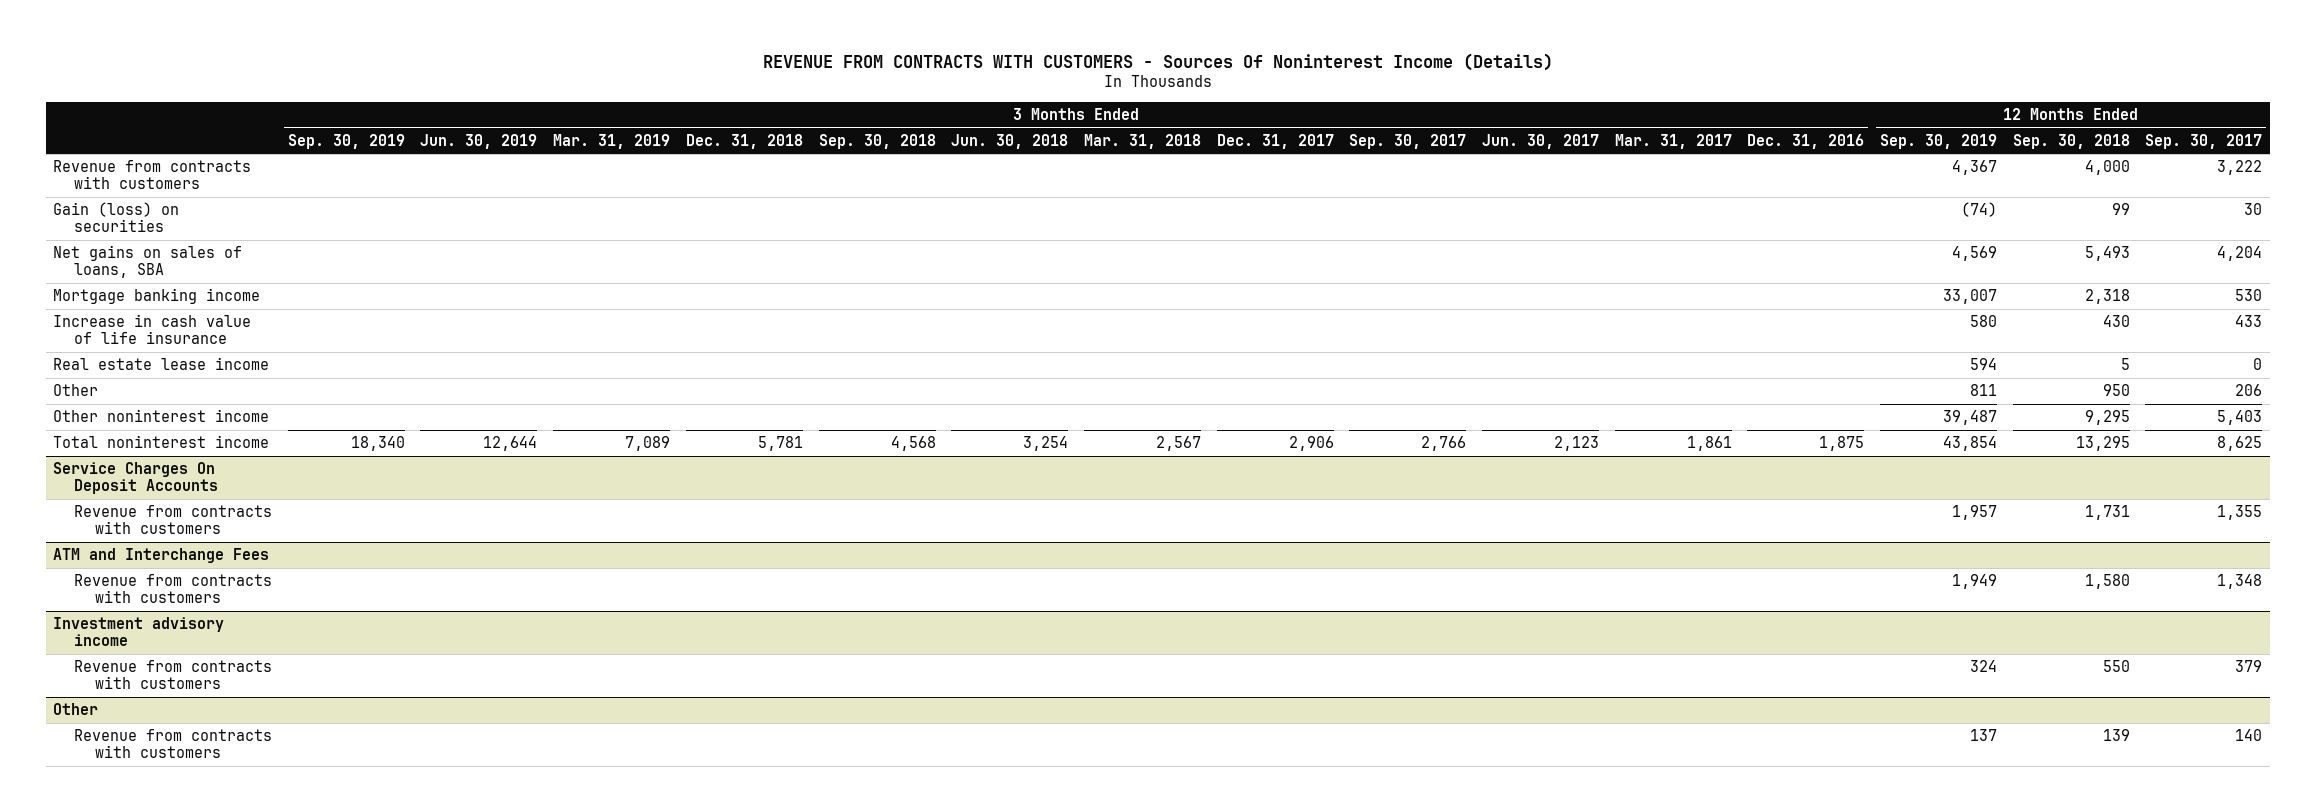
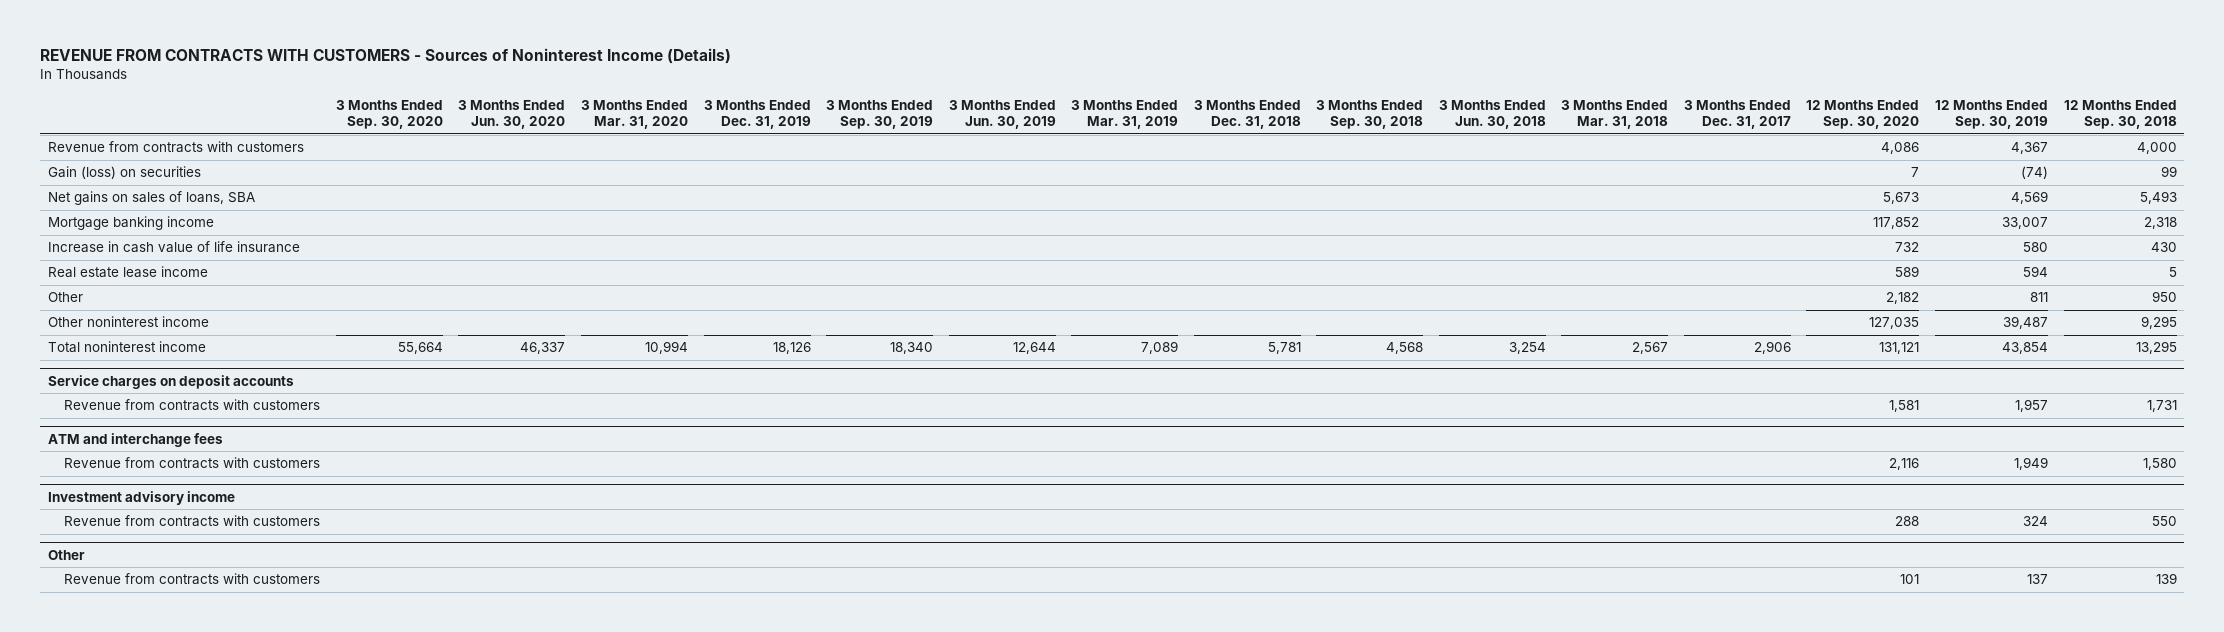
[762,52,1553,71] REVENUE FROM CONTRACTS WITH CUSTOMERS - Sources Of Noninterest Income (Details) -> [39,47,731,64] REVENUE FROM CONTRACTS WITH CUSTOMERS - Sources of Noninterest Income (Details)
[1349,133,1467,149] Sep. 30, 2017 -> none
[1481,133,1599,149] Jun. 30, 2017 -> none
[1614,133,1732,149] Mar. 31, 2017 -> none
[1747,133,1865,149] Dec. 31, 2016 -> none
[2145,133,2263,149] Sep. 30, 2017 -> none
none -> [335,99,443,130] 3 Months Ended Sep. 30, 2020
none -> [458,99,566,130] 3 Months Ended Jun. 30, 2020
none -> [581,99,689,130] 3 Months Ended Mar. 31, 2020
none -> [703,99,811,130] 3 Months Ended Dec. 31, 2019
none -> [1806,99,1920,130] 12 Months Ended Sep. 30, 2020
[53,462,219,495] Service Charges On Deposit Accounts -> [47,374,294,389] Service charges on deposit accounts
[53,548,270,564] ATM and Interchange Fees -> [47,432,223,447] ATM and interchange fees

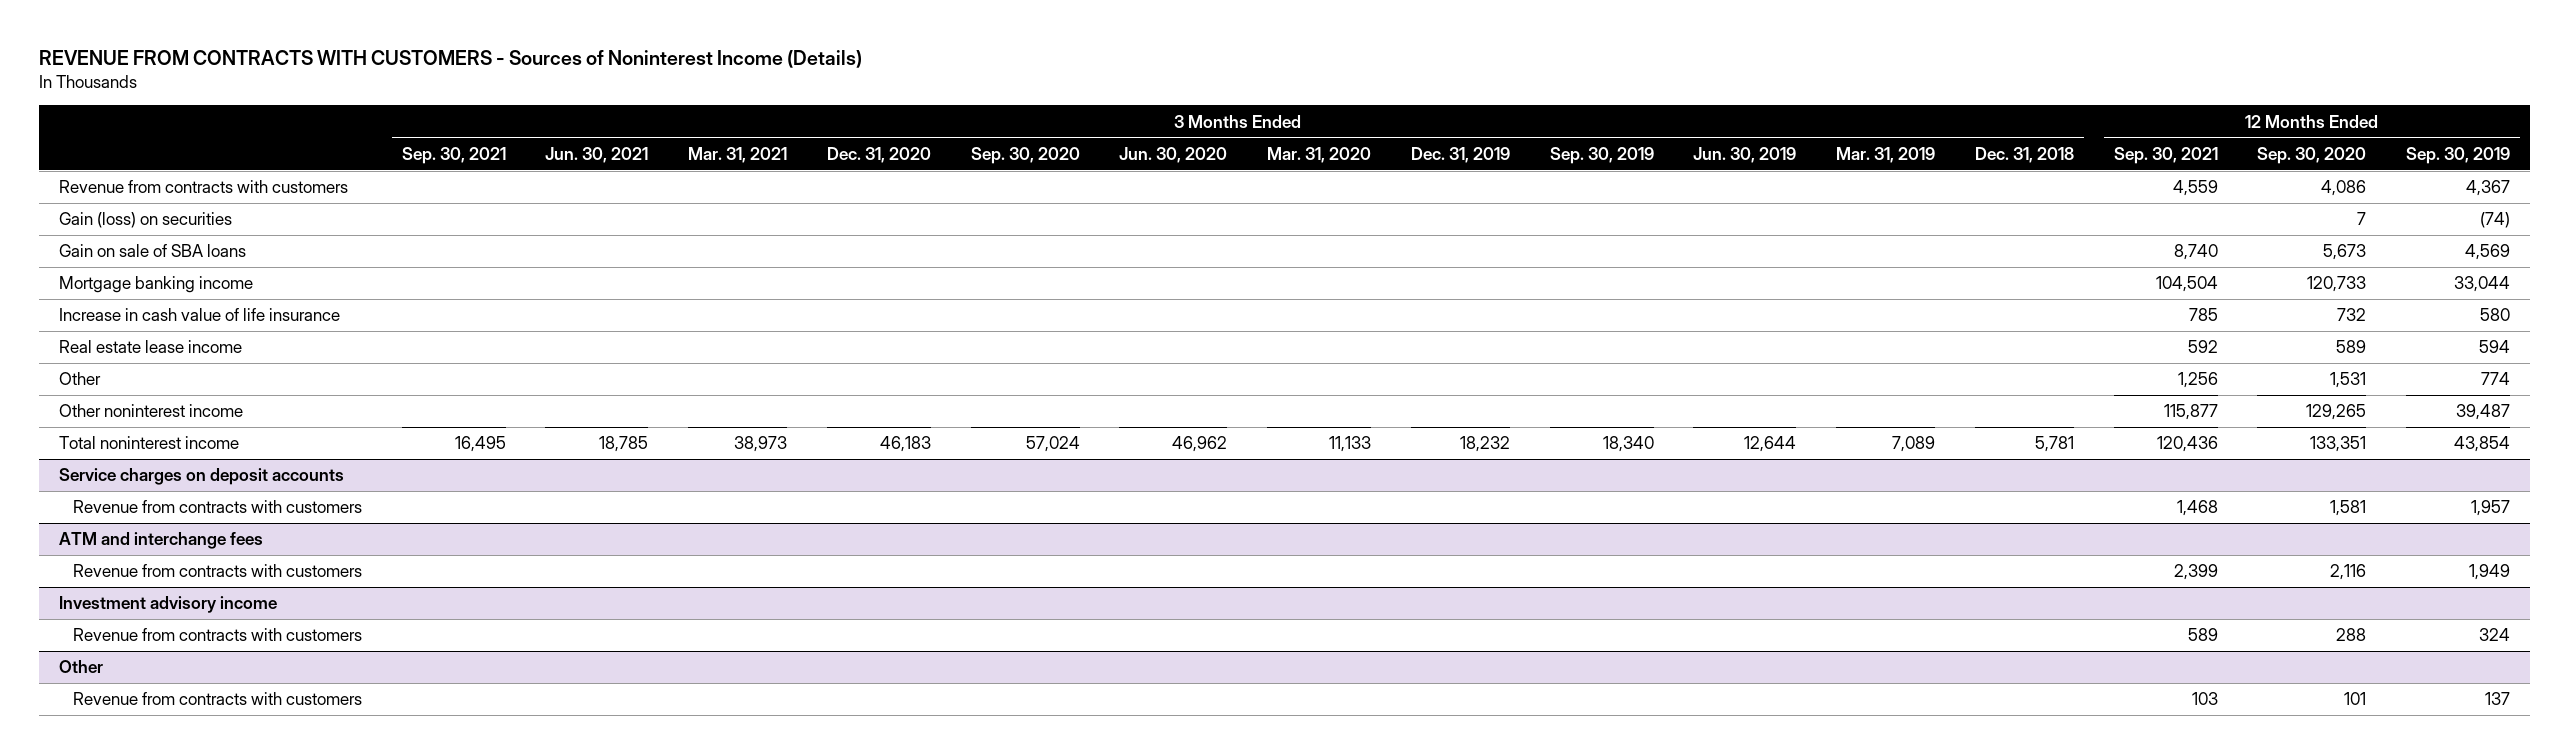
[1316,99,1424,130] 3 Months Ended Sep. 30, 2018 -> none
[1438,99,1546,130] 3 Months Ended Jun. 30, 2018 -> none
[1561,99,1669,130] 3 Months Ended Mar. 31, 2018 -> none
[1683,99,1791,130] 3 Months Ended Dec. 31, 2017 -> none
[2063,99,2177,130] 12 Months Ended Sep. 30, 2018 -> none
none -> [401,146,506,164] Sep. 30, 2021
none -> [545,146,649,163] Jun. 30, 2021
none -> [688,146,788,163] Mar. 31, 2021
none -> [826,146,931,163] Dec. 31, 2020
none -> [2113,146,2218,164] Sep. 30, 2021
[47,191,255,206] Net gains on sales of loans, SBA -> [58,244,246,258] Gain on sale of SBA loans
[1873,217,1920,230] 117,852 -> [2307,276,2367,293] 120,733
[2001,217,2048,230] 33,007 -> [2453,276,2510,293] 33,044
[1886,292,1920,305] 2,182 -> [2330,372,2367,389] 1,531
[2029,292,2048,303] 811 -> [2480,372,2510,386] 774
[1869,317,1920,330] 127,035 -> [2306,404,2367,421] 129,265
[397,342,443,355] 55,664 -> [1025,436,1080,453] 57,024
[520,342,566,355] 46,337 -> [1172,436,1228,453] 46,962
[645,341,689,355] 10,994 -> [1329,436,1372,453] 11,133
[772,342,811,355] 18,126 -> [1459,436,1510,453] 18,232
[1879,342,1920,355] 131,121 -> [2310,436,2367,453] 133,351

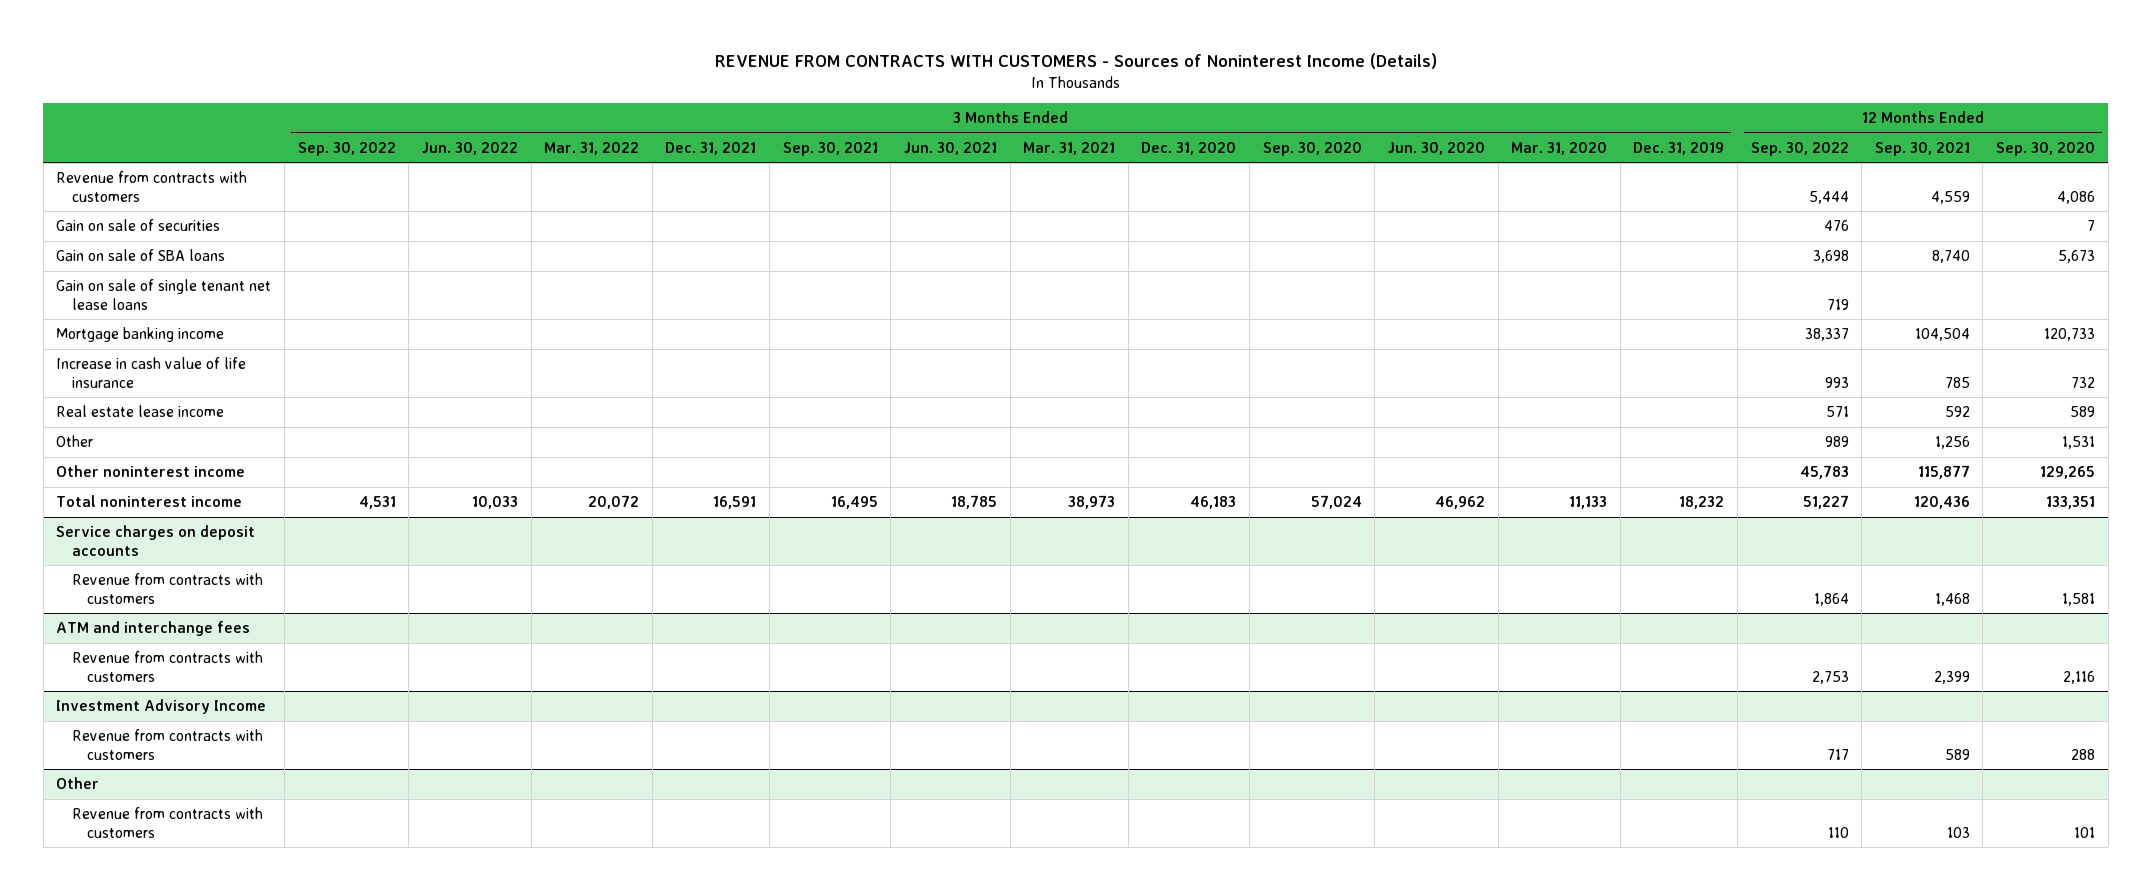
[1549,146,1654,164] Sep. 30, 2019 -> none
[1693,146,1797,163] Jun. 30, 2019 -> none
[1836,146,1936,163] Mar. 31, 2019 -> none
[1974,146,2074,163] Dec. 31, 2018 -> none
[2405,146,2510,164] Sep. 30, 2019 -> none
none -> [297,141,396,156] Sep. 30, 2022
none -> [421,141,518,155] Jun. 30, 2022
none -> [544,141,640,155] Mar. 31, 2022
none -> [665,141,757,155] Dec. 31, 2021
none -> [1750,141,1849,156] Sep. 30, 2022
[58,212,232,229] Gain (loss) on securities -> [56,218,221,231] Gain on sale of securities
none -> [56,278,272,310] Gain on sale of single tenant net lease loans
[58,596,277,614] Investment advisory income -> [56,698,267,714] Investment Advisory Income

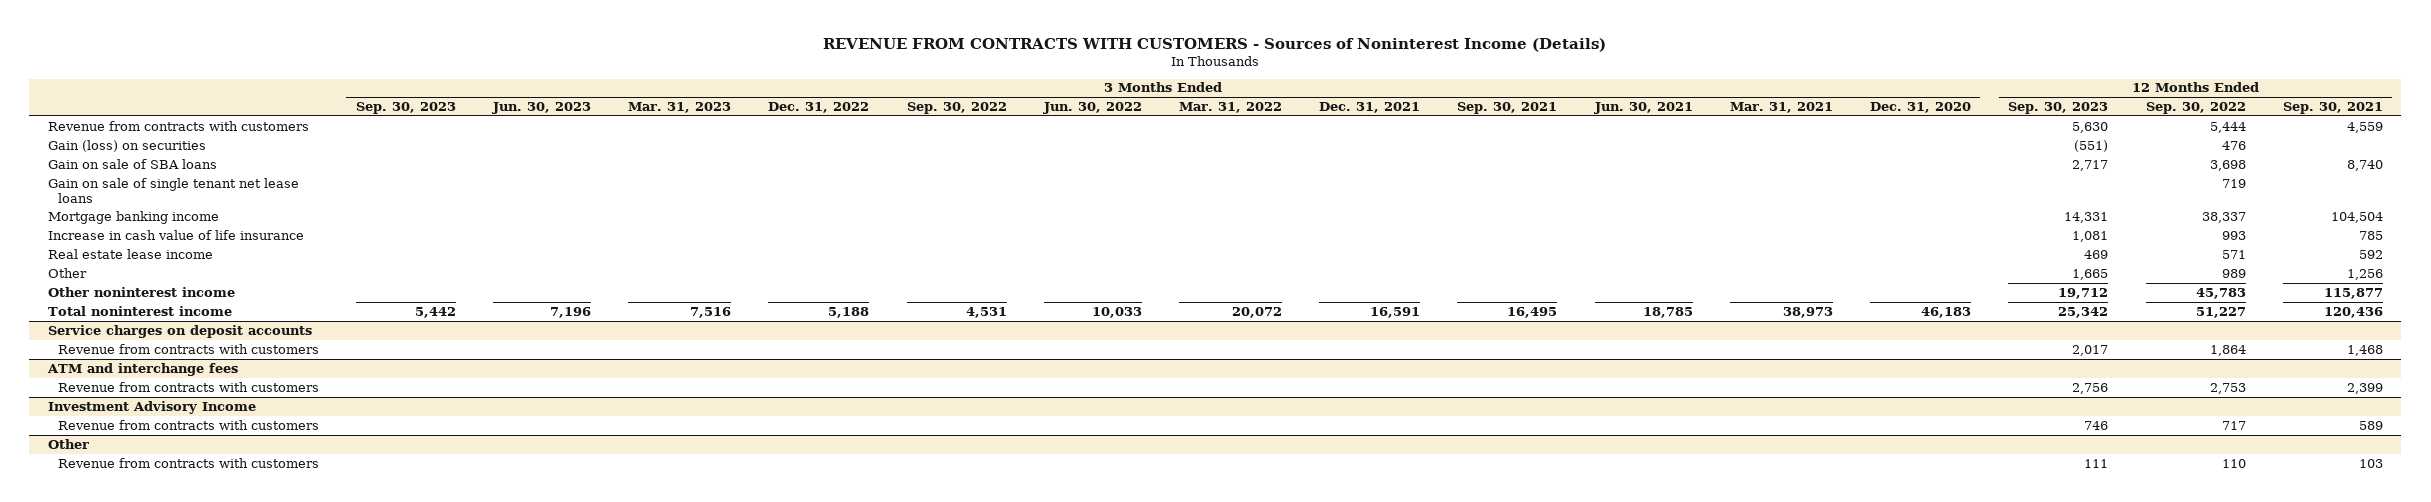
[1262,141,1362,156] Sep. 30, 2020 -> none
[1387,141,1485,155] Jun. 30, 2020 -> none
[1511,141,1608,155] Mar. 31, 2020 -> none
[1633,141,1725,155] Dec. 31, 2019 -> none
[1996,141,2096,156] Sep. 30, 2020 -> none
none -> [355,101,456,114] Sep. 30, 2023
none -> [491,101,591,114] Jun. 30, 2023
none -> [628,101,732,113] Mar. 31, 2023
none -> [768,101,870,113] Dec. 31, 2022
none -> [2008,101,2109,114] Sep. 30, 2023
[56,218,221,231] Gain on sale of securities -> [47,139,206,152] Gain (loss) on securities

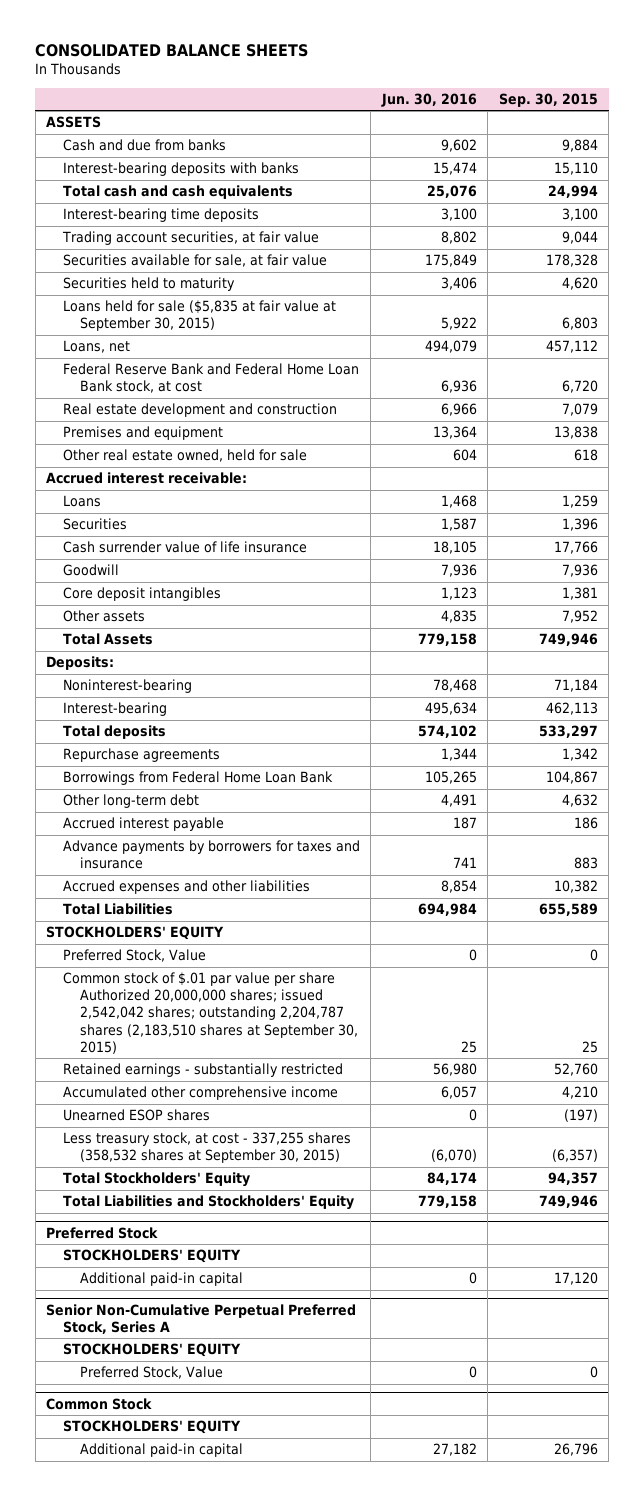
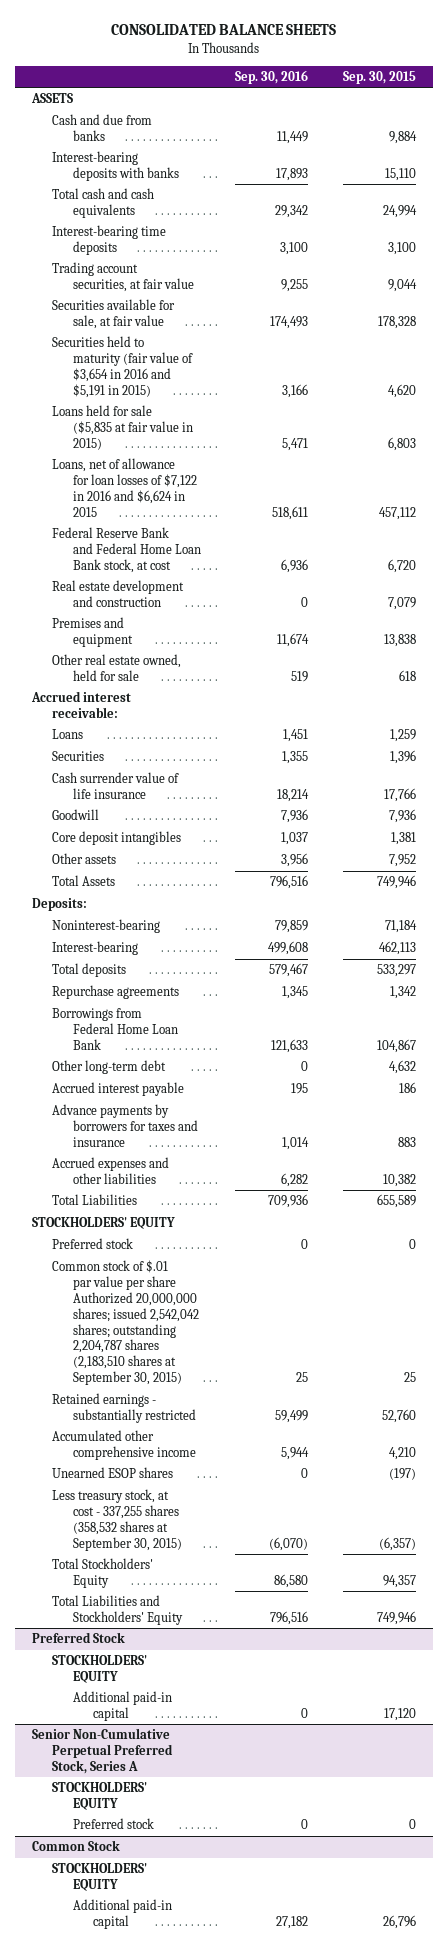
[380,93,477,108] Jun. 30, 2016 -> none
none -> [235,70,309,85] Sep. 30, 2016
[63,277,236,292] Securities held to maturity -> [52,336,193,398] Securities held to maturity (fair value of $3,654 in 2016 and $5,191 in 2015)
[63,300,337,332] Loans held for sale ($5,835 at fair value at September 30, 2015) -> [52,405,193,450] Loans held for sale ($5,835 at fair value in 2015)
[63,340,131,354] Loans, net -> [52,458,197,517] Loans, net of allowance for loan losses of $7,122 in 2016 and $6,624 in 2015
[63,949,207,963] Preferred Stock, Value -> [52,1238,134,1250] Preferred stock
[79,1366,223,1380] Preferred Stock, Value -> [72,1818,154,1830] Preferred stock

